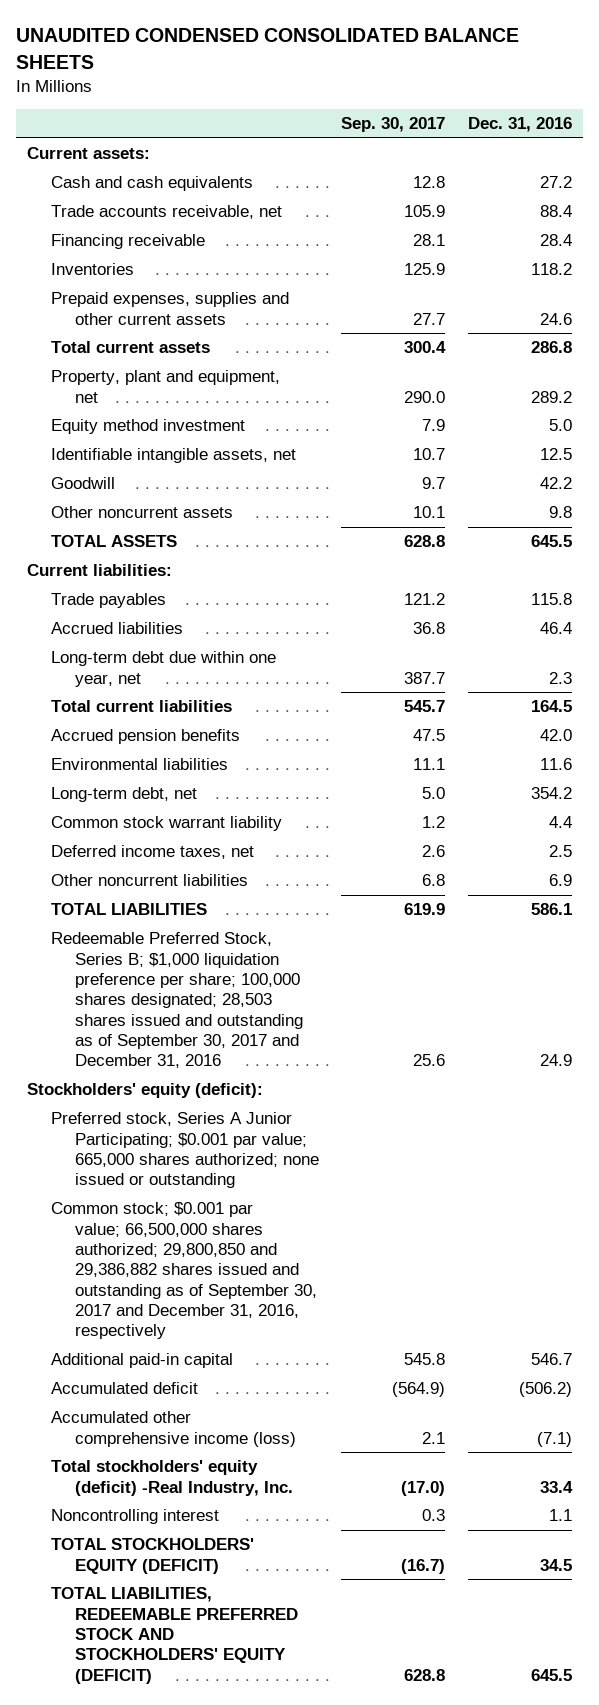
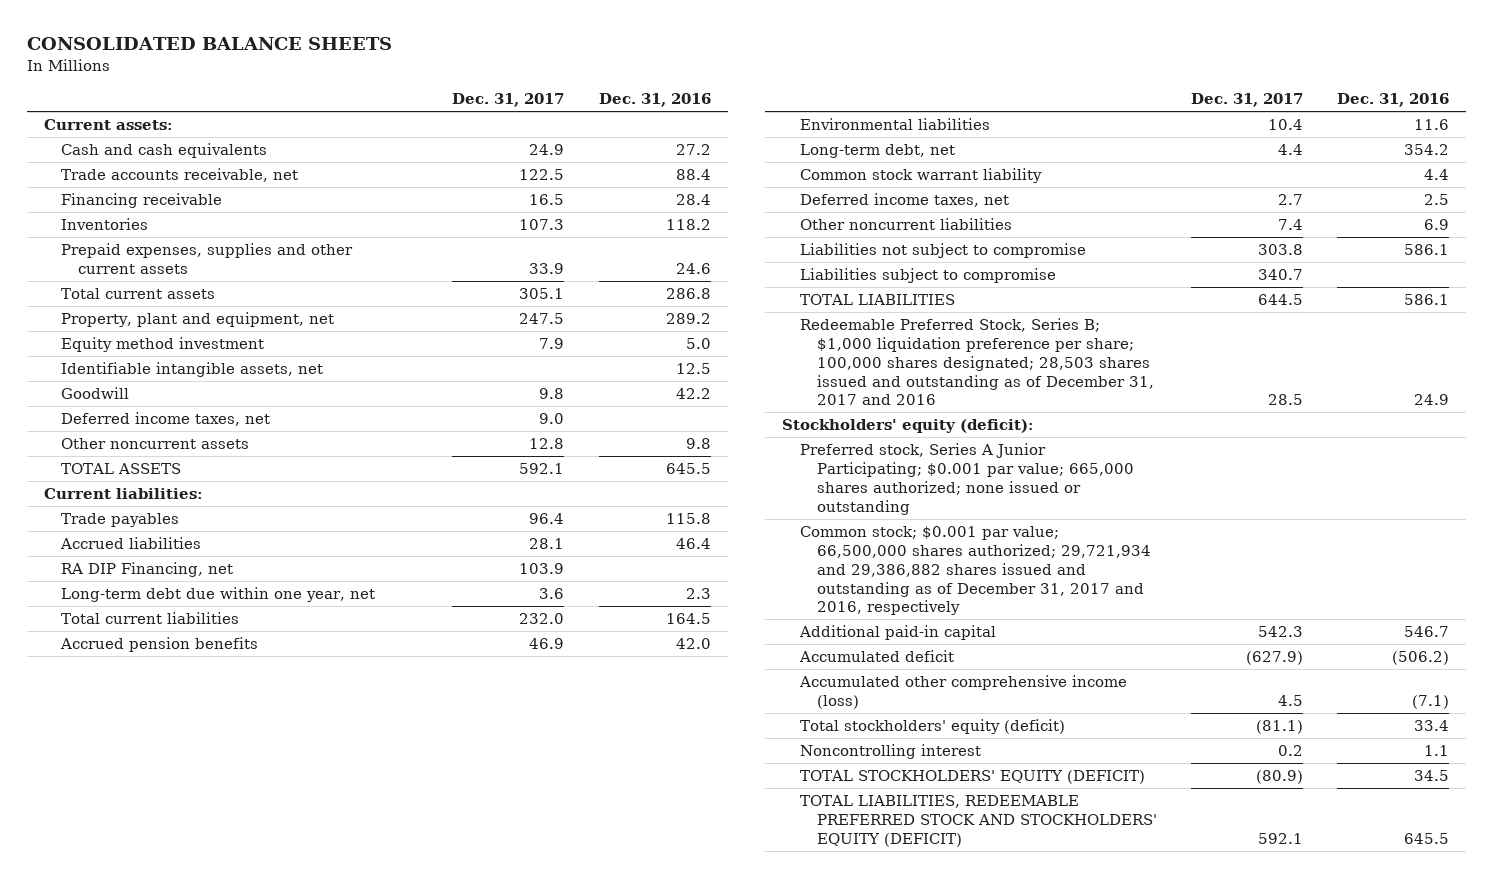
[16,28,520,69] UNAUDITED CONDENSED CONSOLIDATED BALANCE SHEETS -> [26,37,392,51] CONSOLIDATED BALANCE SHEETS
[341,117,446,133] Sep. 30, 2017 -> none
none -> [452,92,565,107] Dec. 31, 2017
none -> [61,412,271,427] Deferred income taxes, net
none -> [61,562,234,578] RA DIP Financing, net
none -> [799,243,1086,259] Liabilities not subject to compromise
none -> [799,268,1056,284] Liabilities subject to compromise
[51,932,303,1069] Redeemable Preferred Stock, Series B; $1,000 liquidation preference per share; 100,000 shares designated; 28,503 shares issued and outstanding as of September 30, 2017 and December 31, 2016 -> [799,318,1154,406] Redeemable Preferred Stock, Series B; $1,000 liquidation preference per share; 100,000 shares designated; 28,503 shares issued and outstanding as of December 31, 2017 and 2016
[51,1202,317,1340] Common stock; $0.001 par value; 66,500,000 shares authorized; 29,800,850 and 29,386,882 shares issued and outstanding as of September 30, 2017 and December 31, 2016, respectively -> [799,526,1151,616] Common stock; $0.001 par value; 66,500,000 shares authorized; 29,721,934 and 29,386,882 shares issued and outstanding as of December 31, 2017 and 2016, respectively
[51,1460,293,1496] Total stockholders' equity (deficit) -Real Industry, Inc. -> [799,719,1065,735] Total stockholders' equity (deficit)

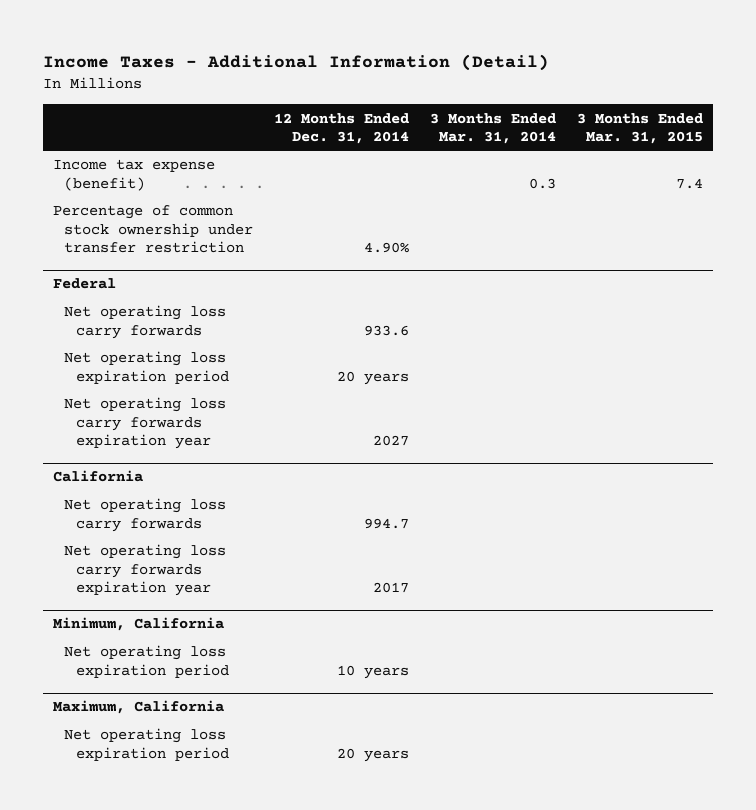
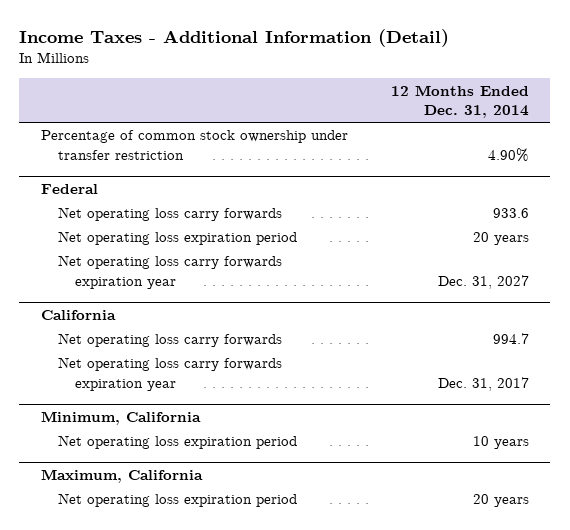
[429,112,556,144] 3 Months Ended Mar. 31, 2014 -> none
[576,112,703,144] 3 Months Ended Mar. 31, 2015 -> none
[53,159,216,191] Income tax expense (benefit) -> none
[373,434,410,446] 2027 -> [437,274,529,289] Dec. 31, 2027
[373,581,410,593] 2017 -> [437,376,529,391] Dec. 31, 2017

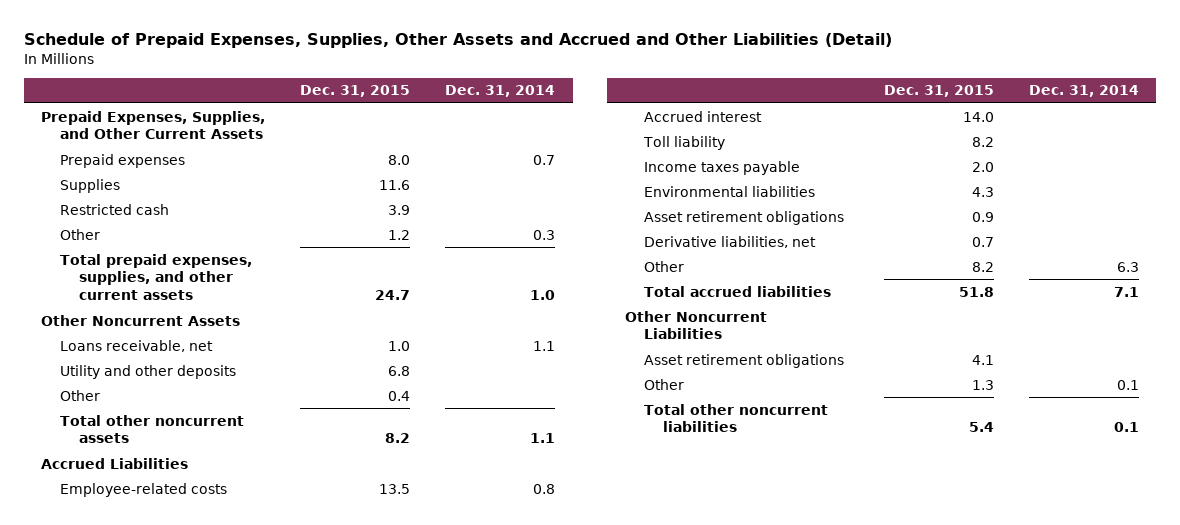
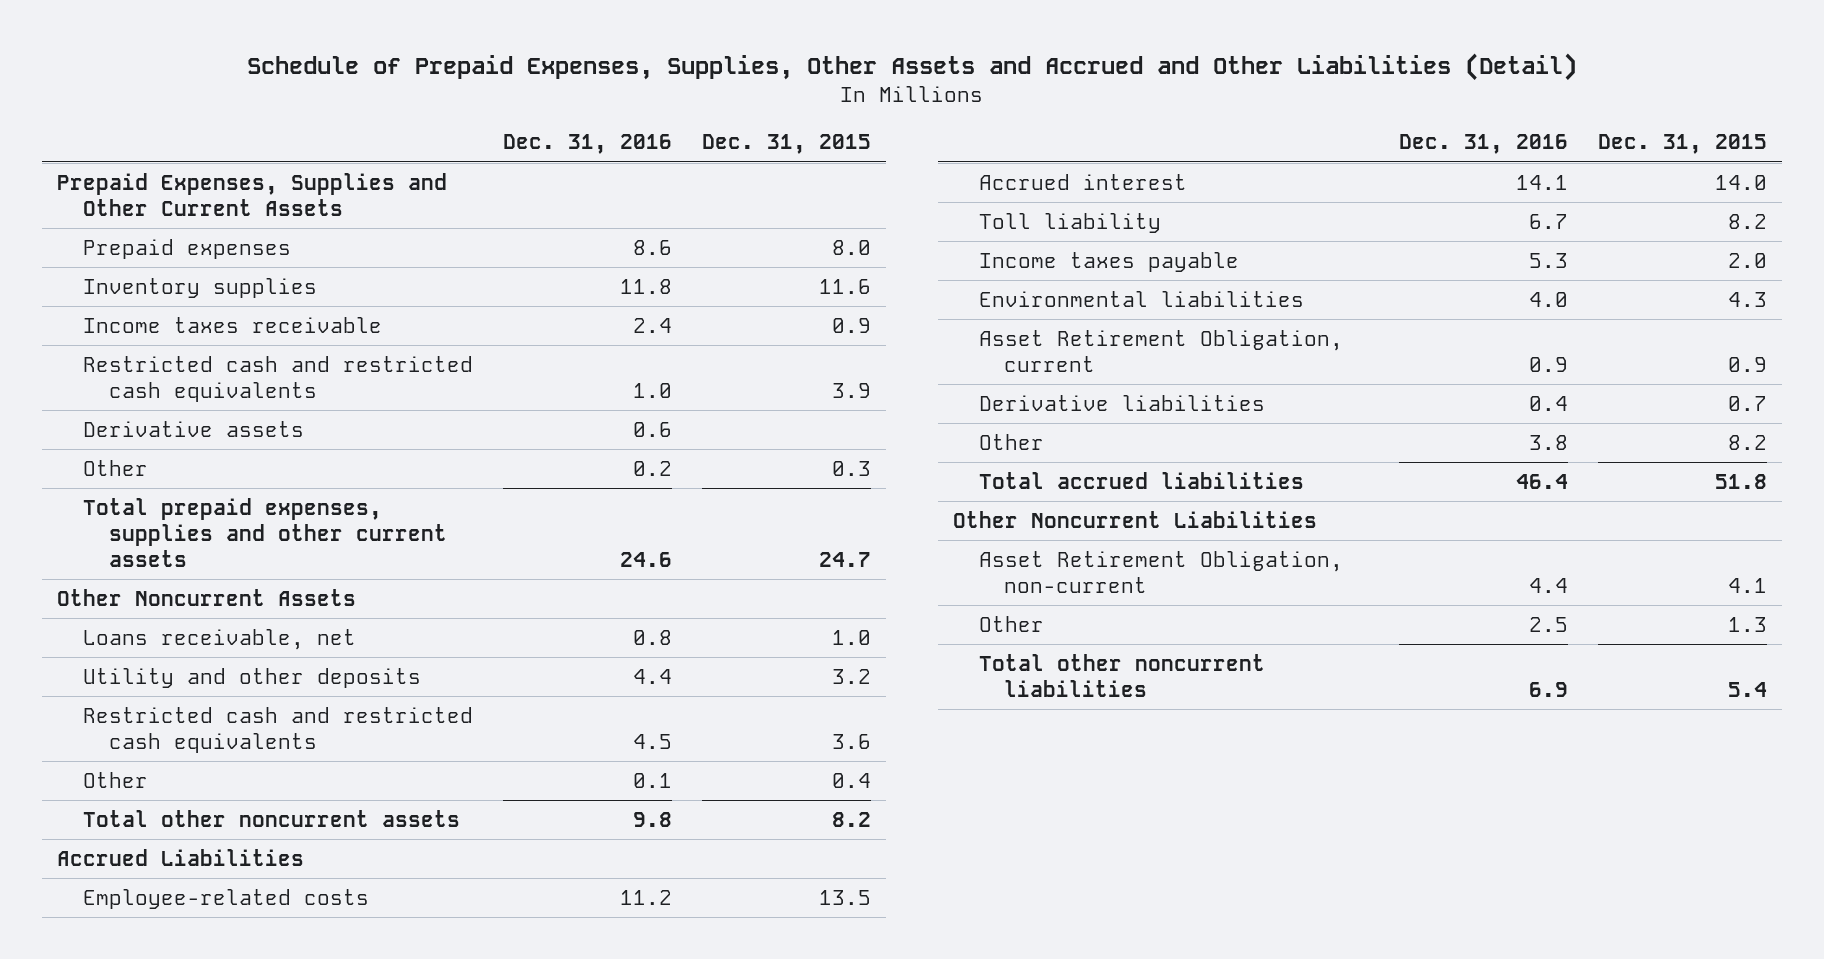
[445,85,556,98] Dec. 31, 2014 -> none
none -> [503,134,673,155] Dec. 31, 2016
[41,110,266,140] Prepaid Expenses, Supplies, and Other Current Assets -> [57,172,448,216] Prepaid Expenses, Supplies and Other Current Assets
[60,178,121,193] Supplies -> [82,277,317,298] Inventory supplies
none -> [82,316,382,333] Income taxes receivable
[60,203,170,215] Restricted cash -> [82,355,473,402] Restricted cash and restricted cash equivalents
none -> [82,420,304,437] Derivative assets
[388,229,411,240] 1.2 -> [832,460,872,476] 0.3
[60,253,253,301] Total prepaid expenses, supplies, and other current assets -> [82,497,447,567] Total prepaid expenses, supplies and other current assets
[388,365,411,376] 6.8 -> [832,668,872,684] 3.2
none -> [82,706,473,753] Restricted cash and restricted cash equivalents
[643,210,844,225] Asset retirement obligations -> [978,329,1343,372] Asset Retirement Obligation, current
[643,235,816,248] Derivative liabilities, net -> [978,394,1265,411] Derivative liabilities
[643,353,844,368] Asset retirement obligations -> [978,550,1343,593] Asset Retirement Obligation, non-current

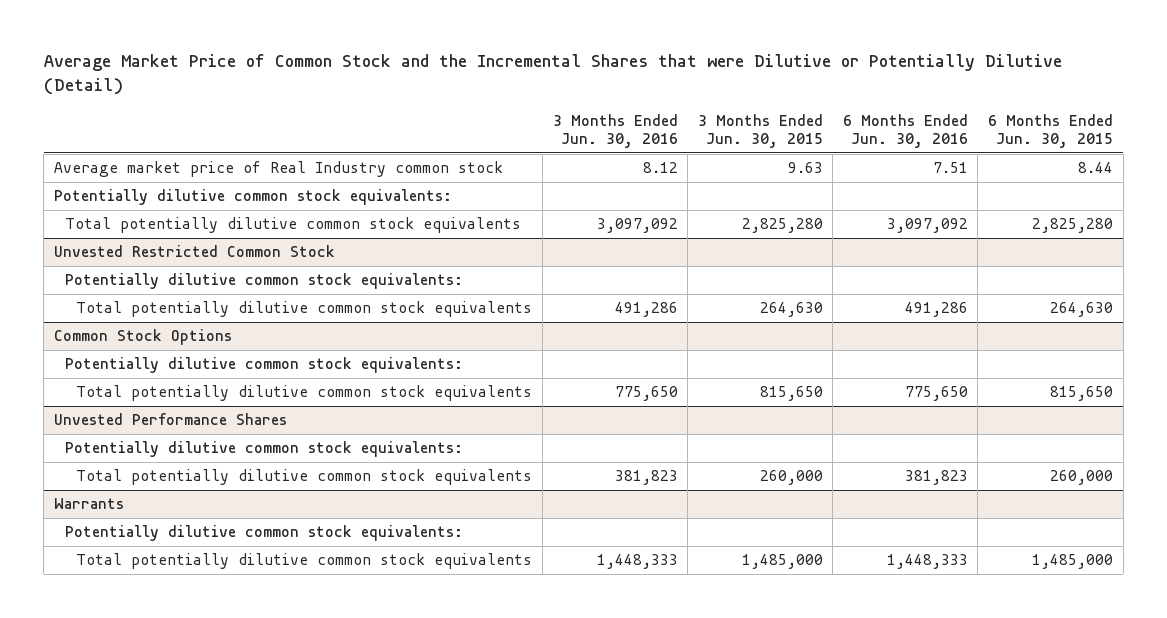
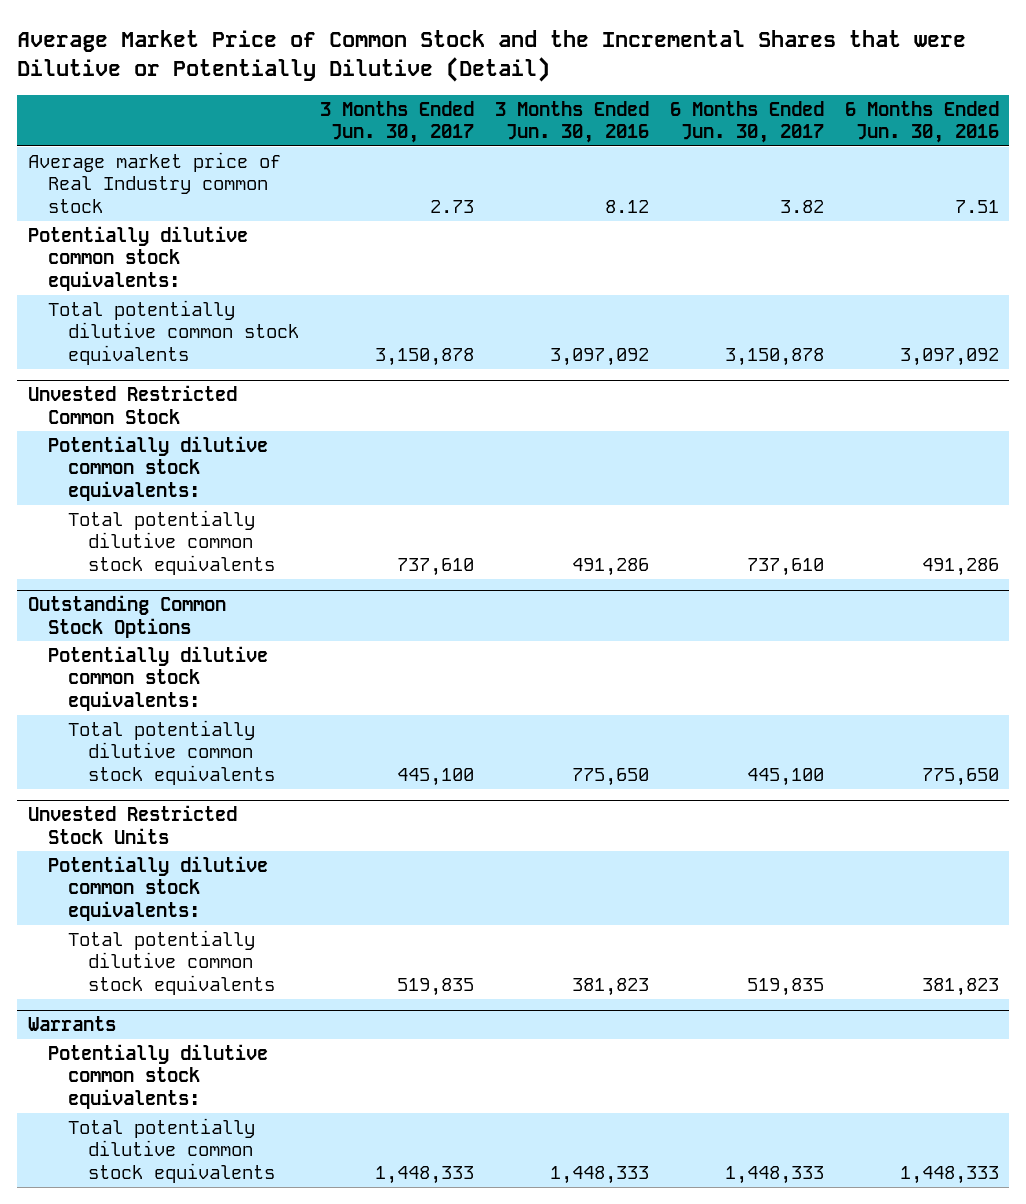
[697,113,823,149] 3 Months Ended Jun. 30, 2015 -> none
[988,113,1114,149] 6 Months Ended Jun. 30, 2015 -> none
none -> [319,100,474,144] 3 Months Ended Jun. 30, 2017
none -> [669,100,824,144] 6 Months Ended Jun. 30, 2017
[53,329,232,346] Common Stock Options -> [27,595,226,638] Outstanding Common Stock Options
[53,413,287,426] Unvested Performance Shares -> none
none -> [27,805,237,844] Unvested Restricted Stock Units

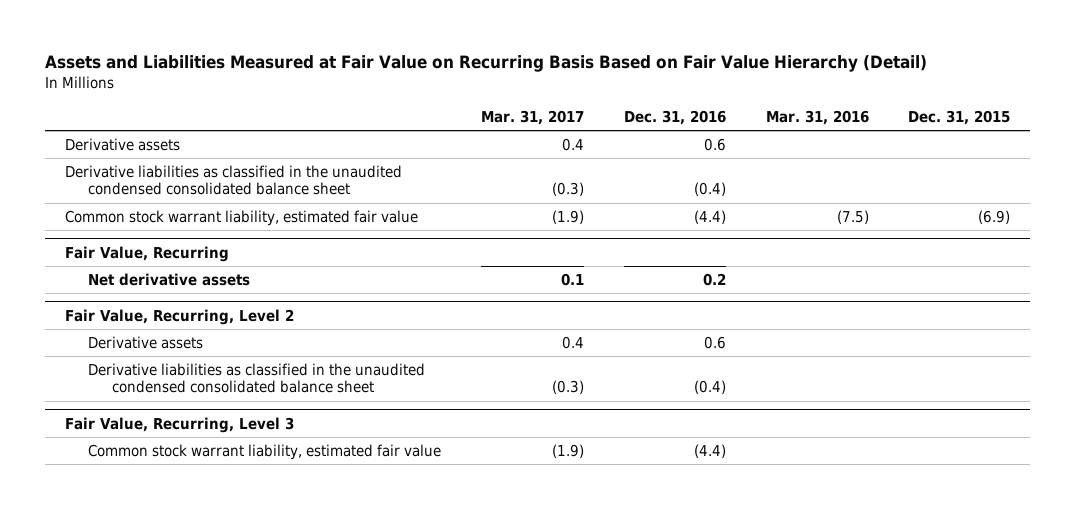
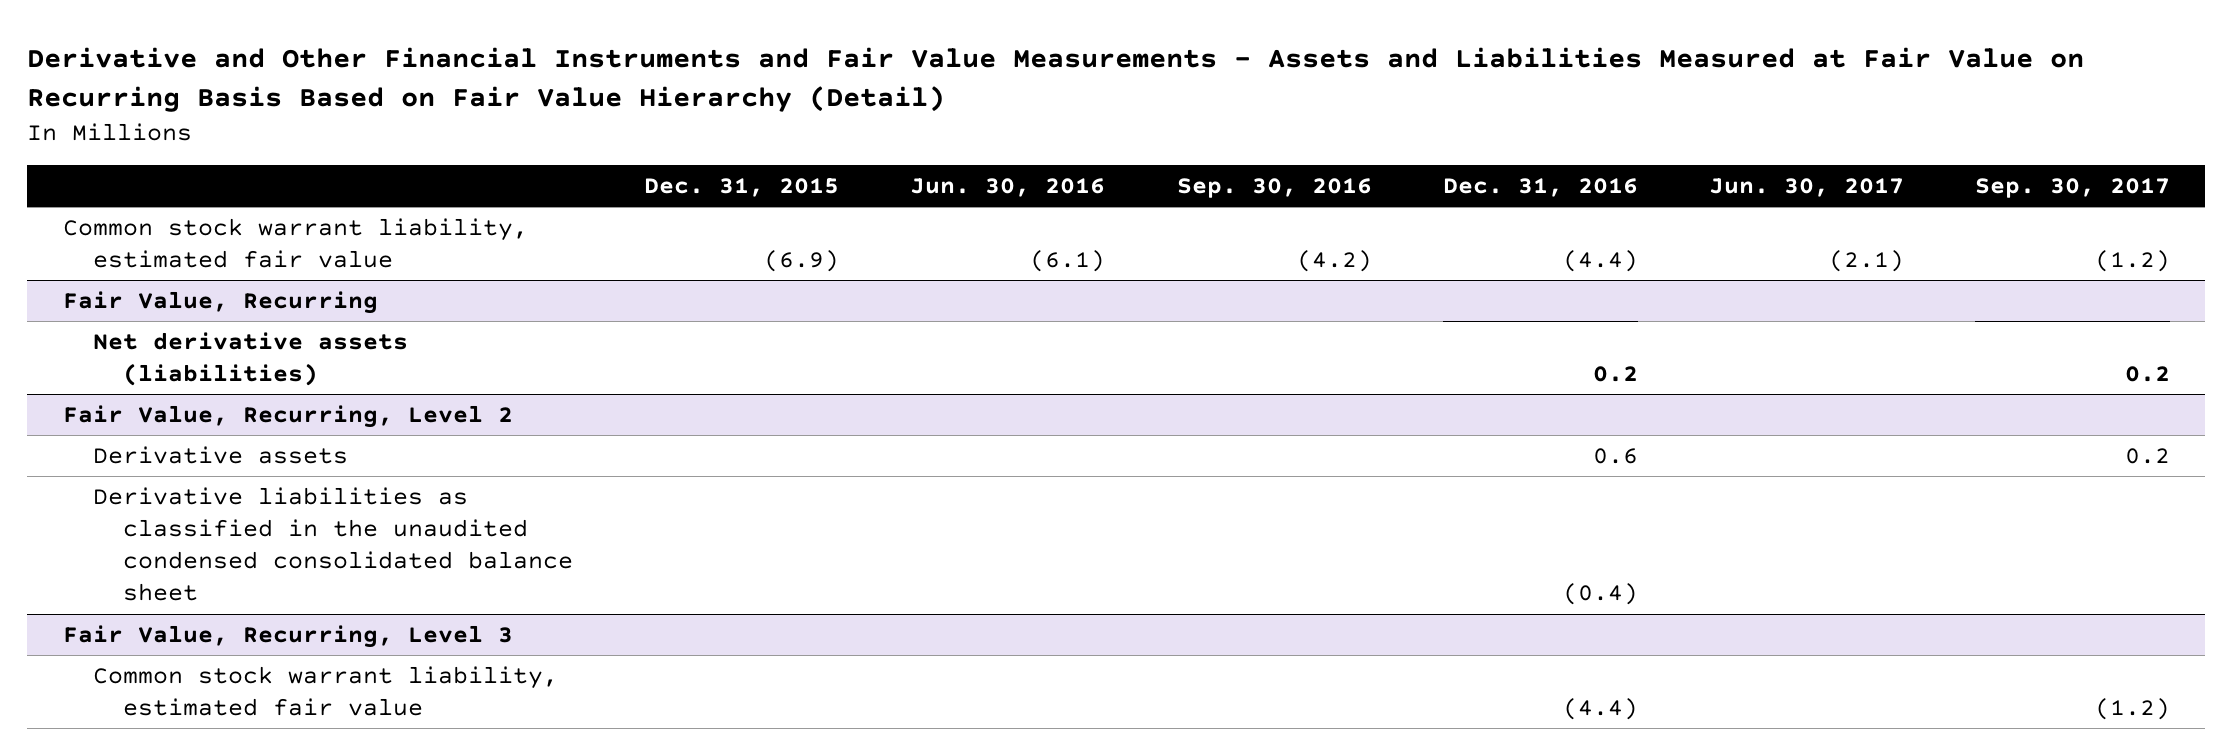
[45,55,928,73] Assets and Liabilities Measured at Fair Value on Recurring Basis Based on Fair Value Hierarchy (Detail) -> [27,46,2085,112] Derivative and Other Financial Instruments and Fair Value Measurements - Assets and Liabilities Measured at Fair Value on Recurring Basis Based on Fair Value Hierarchy (Detail)
[481,109,585,125] Mar. 31, 2017 -> none
[765,109,869,125] Mar. 31, 2016 -> none
none -> [910,177,1106,197] Jun. 30, 2016
none -> [1176,177,1372,198] Sep. 30, 2016
none -> [1708,177,1904,197] Jun. 30, 2017
none -> [1974,177,2170,198] Sep. 30, 2017
[64,137,180,151] Derivative assets -> none
[64,164,402,196] Derivative liabilities as classified in the unaudited condensed consolidated balance sheet -> none
[88,272,251,286] Net derivative assets -> [93,332,409,387] Net derivative assets (liabilities)

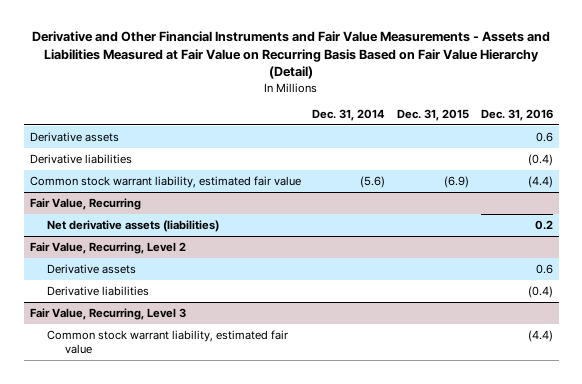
[910,177,1106,197] Jun. 30, 2016 -> none
[1176,177,1372,198] Sep. 30, 2016 -> none
[1708,177,1904,197] Jun. 30, 2017 -> none
[1974,177,2170,198] Sep. 30, 2017 -> none
none -> [312,108,386,121] Dec. 31, 2014
none -> [29,132,119,143] Derivative assets
none -> [29,154,132,165] Derivative liabilities
[93,487,574,602] Derivative liabilities as classified in the unaudited condensed consolidated balance sheet -> [47,286,150,297] Derivative liabilities

